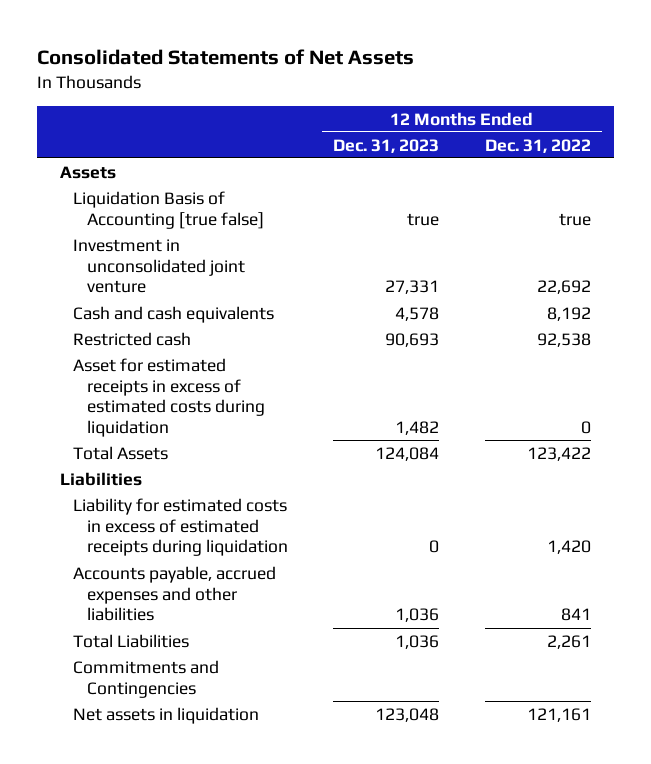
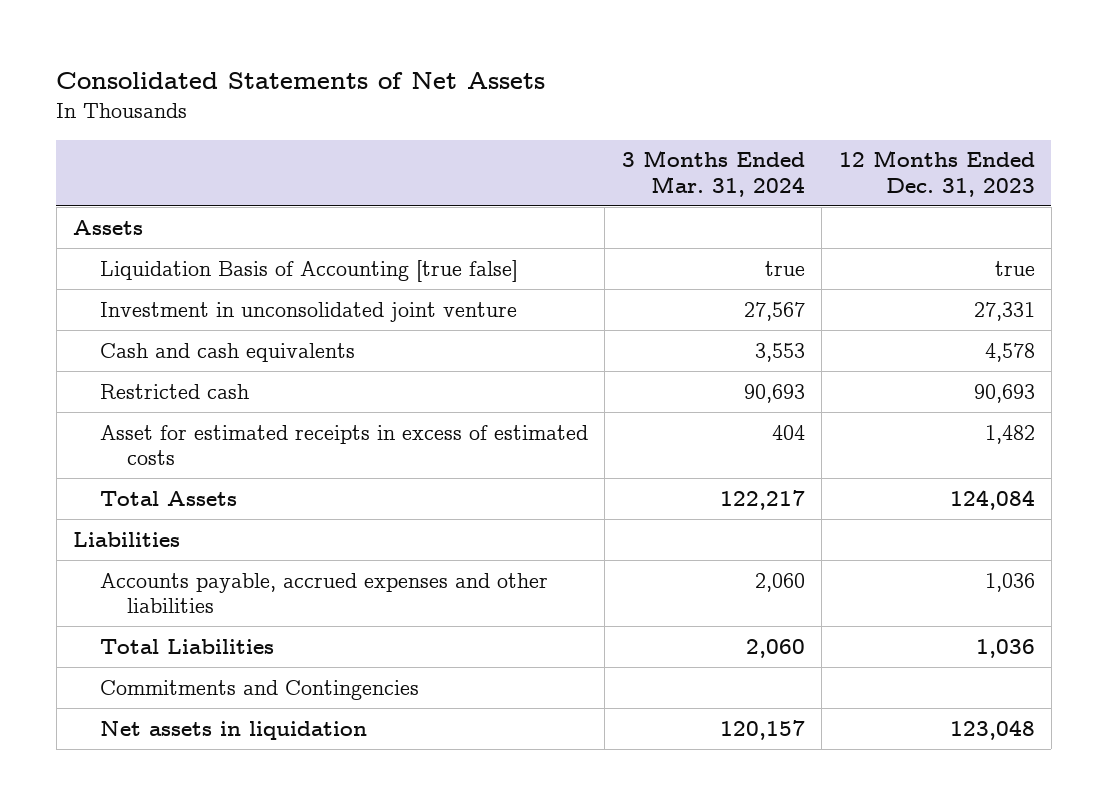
[484,138,591,153] Dec. 31, 2022 -> none
none -> [621,150,805,197] 3 Months Ended Mar. 31, 2024
[73,357,265,438] Asset for estimated receipts in excess of estimated costs during liquidation -> [99,424,588,466] Asset for estimated receipts in excess of estimated costs
[73,497,288,557] Liability for estimated costs in excess of estimated receipts during liquidation -> none

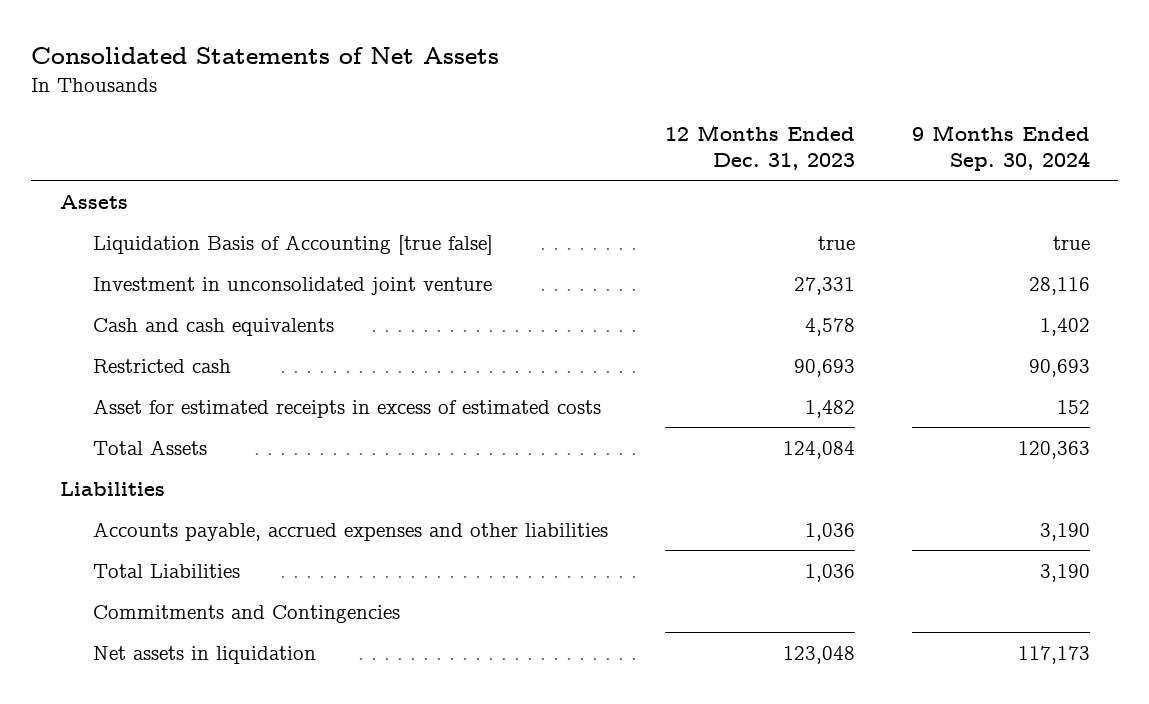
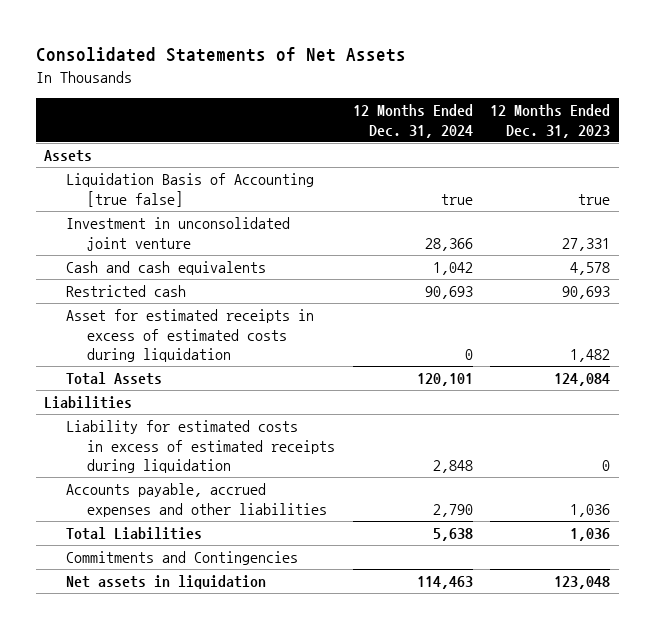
[911,125,1090,171] 9 Months Ended Sep. 30, 2024 -> none
none -> [352,104,473,138] 12 Months Ended Dec. 31, 2024
[93,398,602,418] Asset for estimated receipts in excess of estimated costs -> [65,309,314,363] Asset for estimated receipts in excess of estimated costs during liquidation
none -> [65,420,336,474] Liability for estimated costs in excess of estimated receipts during liquidation

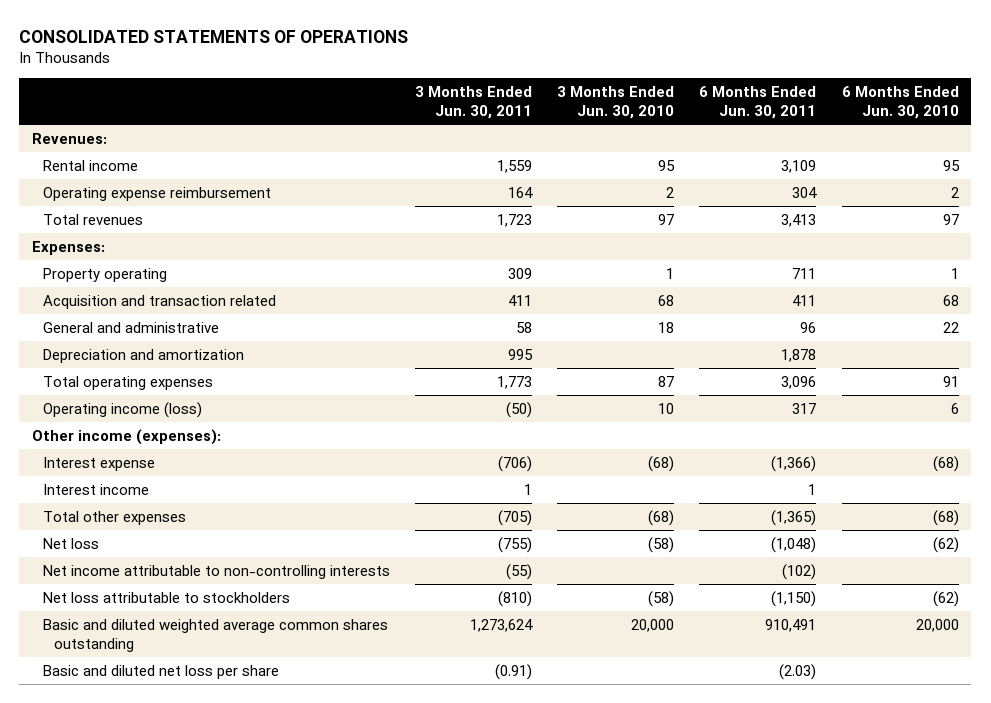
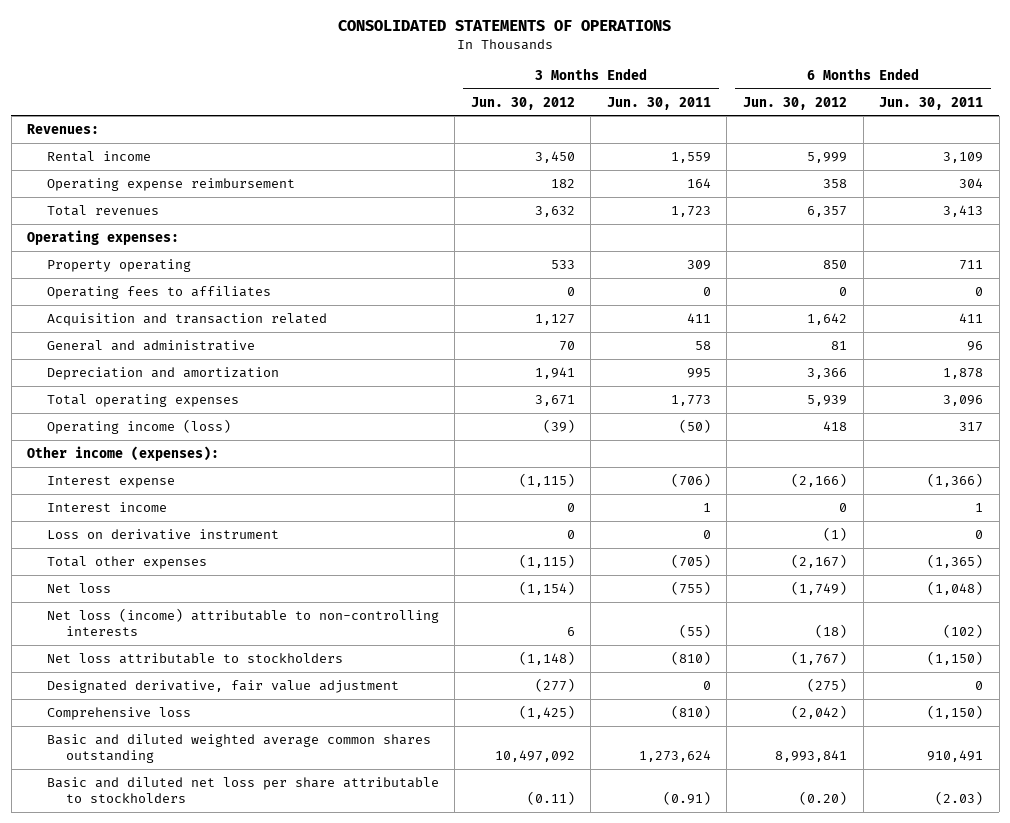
[557,86,675,119] 3 Months Ended Jun. 30, 2010 -> none
[841,86,959,119] 6 Months Ended Jun. 30, 2010 -> none
none -> [470,96,575,110] Jun. 30, 2012
none -> [743,96,848,110] Jun. 30, 2012
[32,240,106,255] Expenses: -> [27,229,180,245] Operating expenses:
none -> [46,285,271,299] Operating fees to affiliates
none -> [46,528,279,540] Loss on derivative instrument
[42,564,390,579] Net income attributable to non-controlling interests -> [46,607,439,637] Net loss (income) attributable to non-controlling interests
none -> [46,679,399,693] Designated derivative, fair value adjustment
none -> [46,706,191,720] Comprehensive loss
[42,664,279,679] Basic and diluted net loss per share -> [46,776,439,804] Basic and diluted net loss per share attributable to stockholders

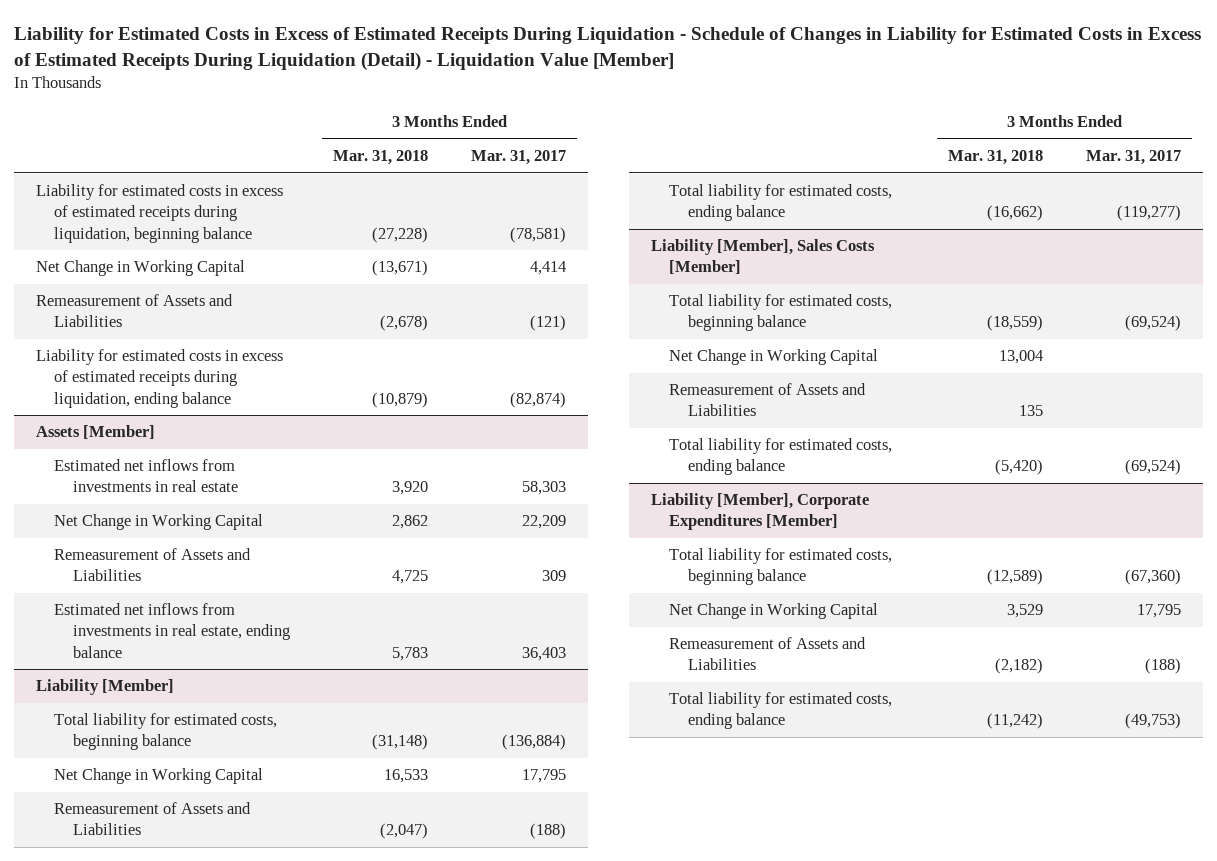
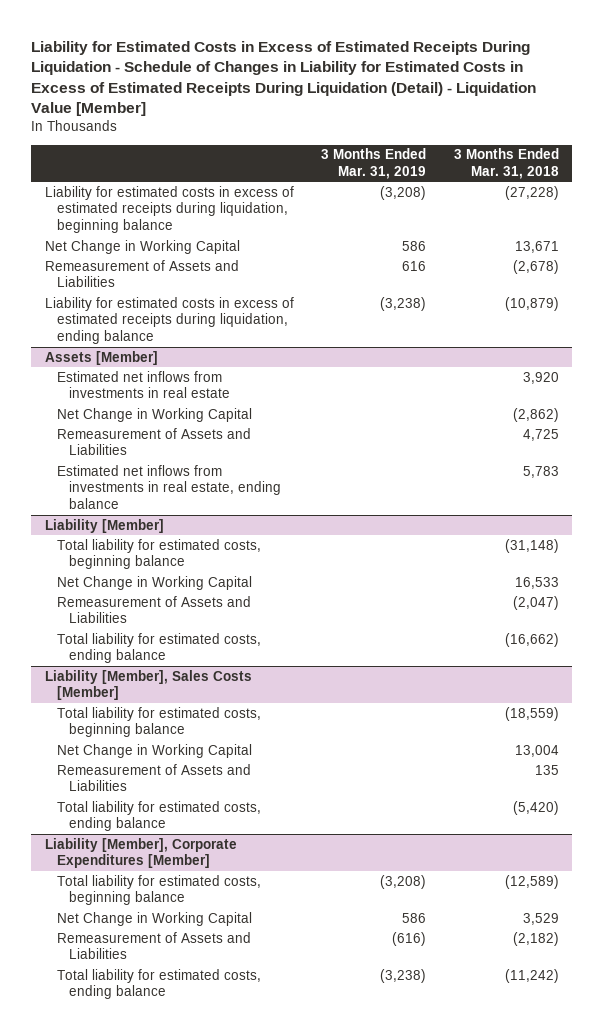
[471,149,567,165] Mar. 31, 2017 -> none
none -> [321,148,427,179] 3 Months Ended Mar. 31, 2019
[371,260,428,277] (13,671) -> [514,240,559,253] 13,671
[391,515,428,530] 2,862 -> [512,407,559,422] (2,862)

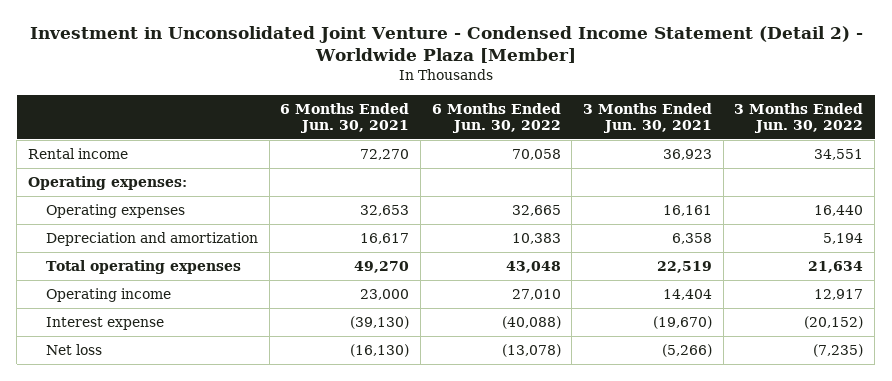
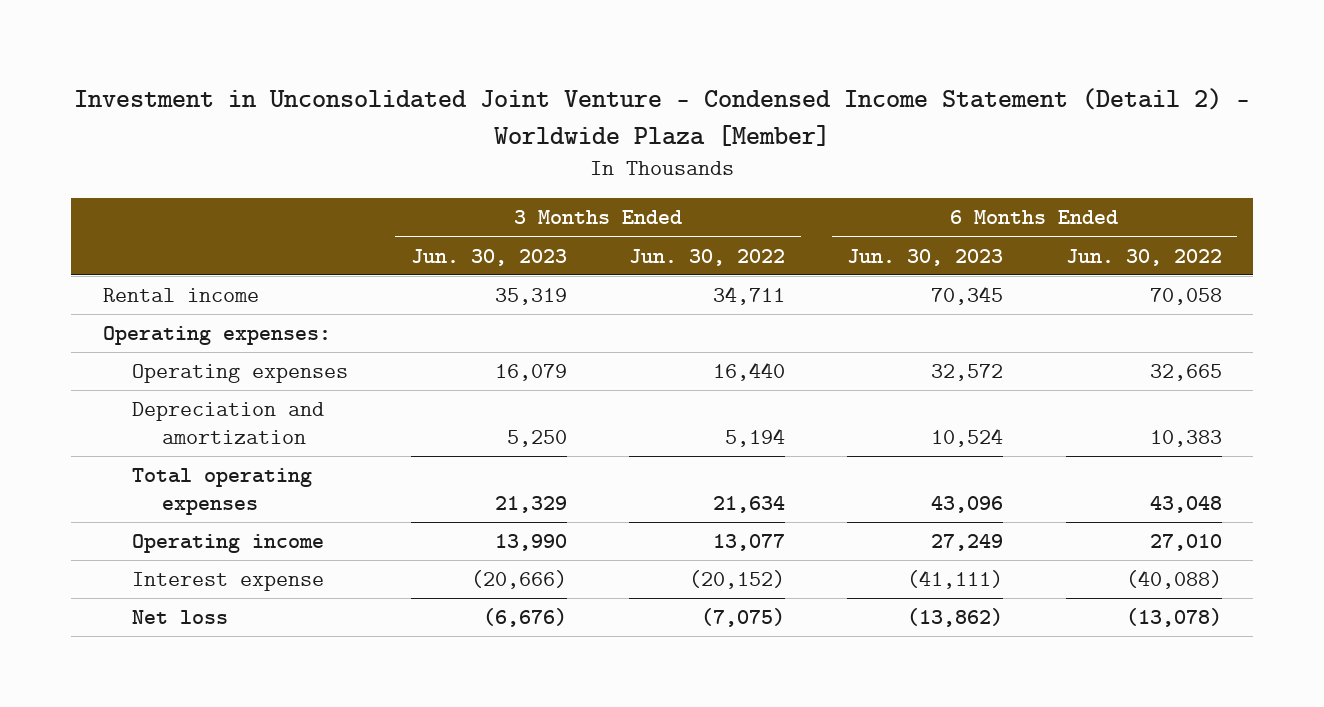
[280,102,410,134] 6 Months Ended Jun. 30, 2021 -> none
[583,102,713,134] 3 Months Ended Jun. 30, 2021 -> none
none -> [410,248,567,266] Jun. 30, 2023
none -> [847,248,1004,266] Jun. 30, 2023
[814,149,864,161] 34,551 -> [713,286,786,306] 34,711
[814,289,864,301] 12,917 -> [713,534,786,552] 13,077
[813,344,864,358] (7,235) -> [701,608,786,628] (7,075)

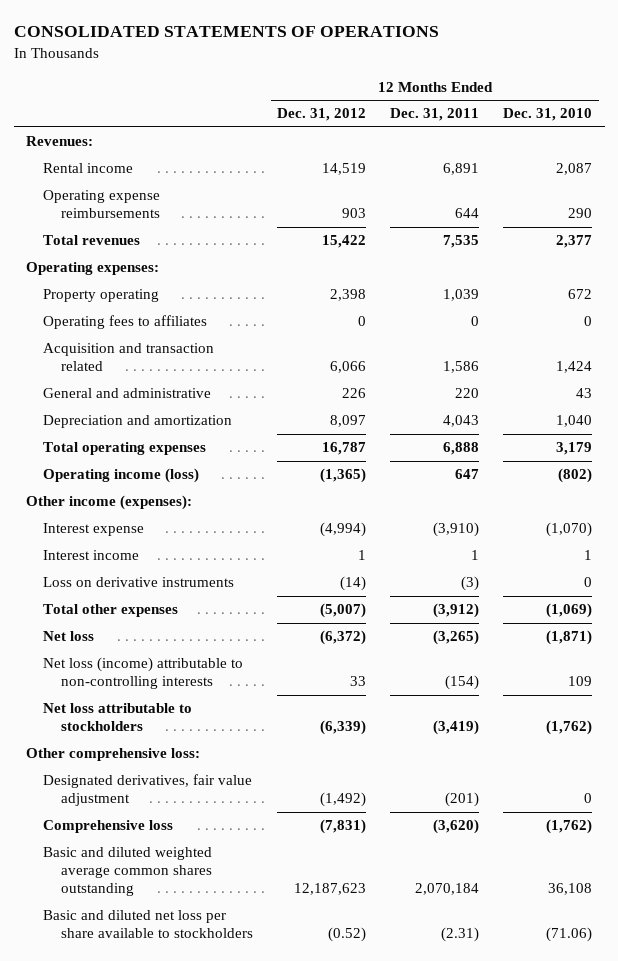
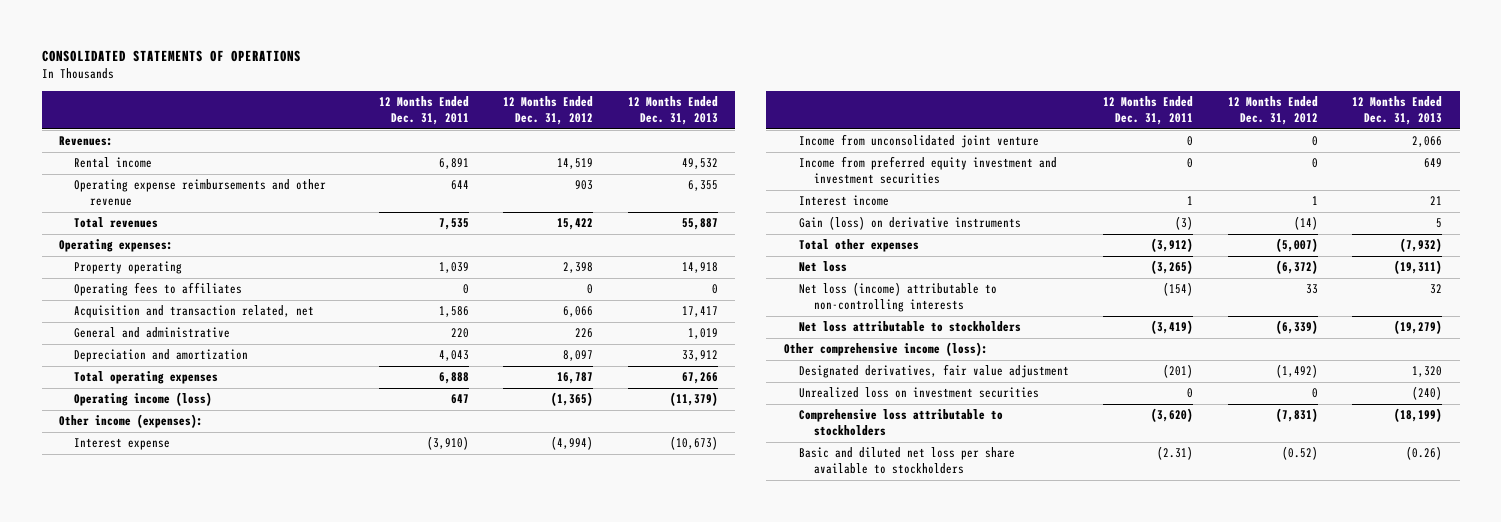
[503,108,593,122] Dec. 31, 2010 -> none
none -> [627,96,718,126] 12 Months Ended Dec. 31, 2013
[43,190,161,219] Operating expense reimbursements -> [74,179,327,207] Operating expense reimbursements and other revenue
[43,343,215,372] Acquisition and transaction related -> [74,305,315,319] Acquisition and transaction related, net
none -> [799,134,1040,149] Income from unconsolidated joint venture
none -> [799,156,1058,185] Income from preferred equity investment and investment securities
[43,577,235,588] Loss on derivative instruments -> [799,216,1022,231] Gain (loss) on derivative instruments
[25,748,200,762] Other comprehensive loss: -> [783,342,988,357] Other comprehensive income (loss):
[43,847,213,897] Basic and diluted weighted average common shares outstanding -> none
none -> [799,387,1040,399] Unrealized loss on investment securities
[43,820,174,834] Comprehensive loss -> [799,409,1004,437] Comprehensive loss attributable to stockholders

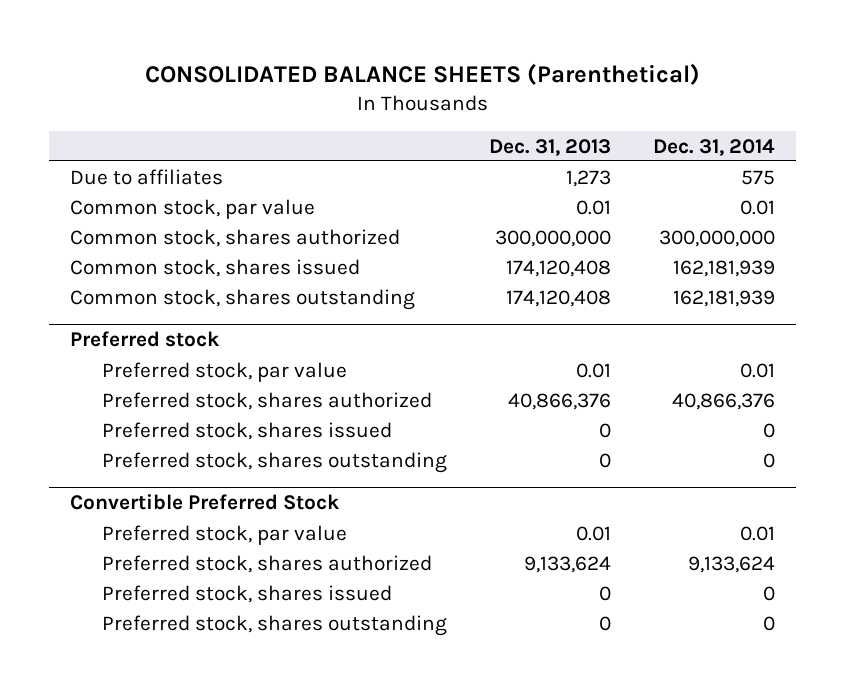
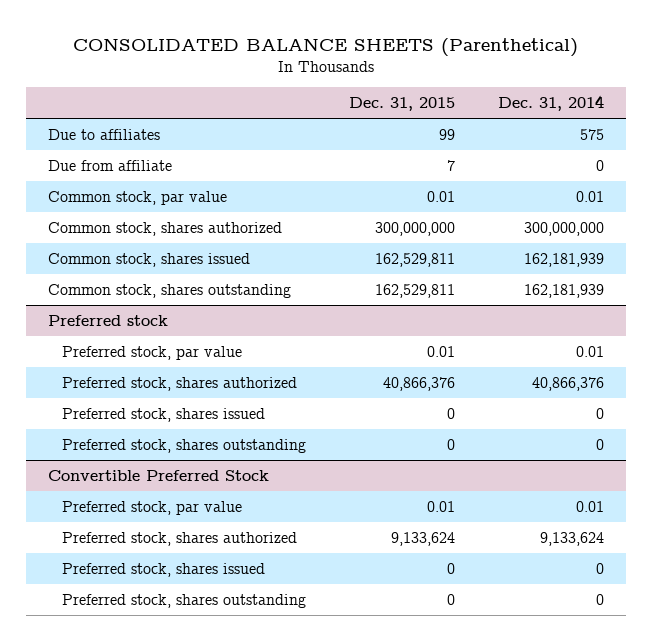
[489,138,612,156] Dec. 31, 2013 -> none
none -> [349,97,456,112] Dec. 31, 2015
none -> [47,159,172,171] Due from affiliate

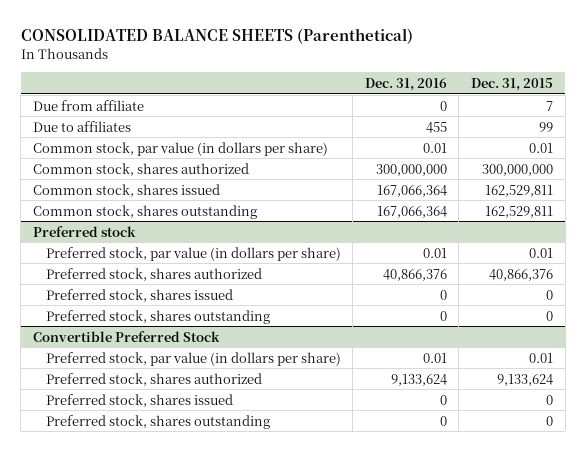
[498,95,605,112] Dec. 31, 2014 -> none
none -> [364,77,447,91] Dec. 31, 2016
[47,128,160,140] Due to affiliates -> [32,120,131,132] Due to affiliates
[47,190,227,205] Common stock, par value -> [32,141,328,156] Common stock, par value (in dollars per share)
[62,345,243,360] Preferred stock, par value -> [45,246,341,261] Preferred stock, par value (in dollars per share)
[62,500,243,515] Preferred stock, par value -> [45,351,341,366] Preferred stock, par value (in dollars per share)

